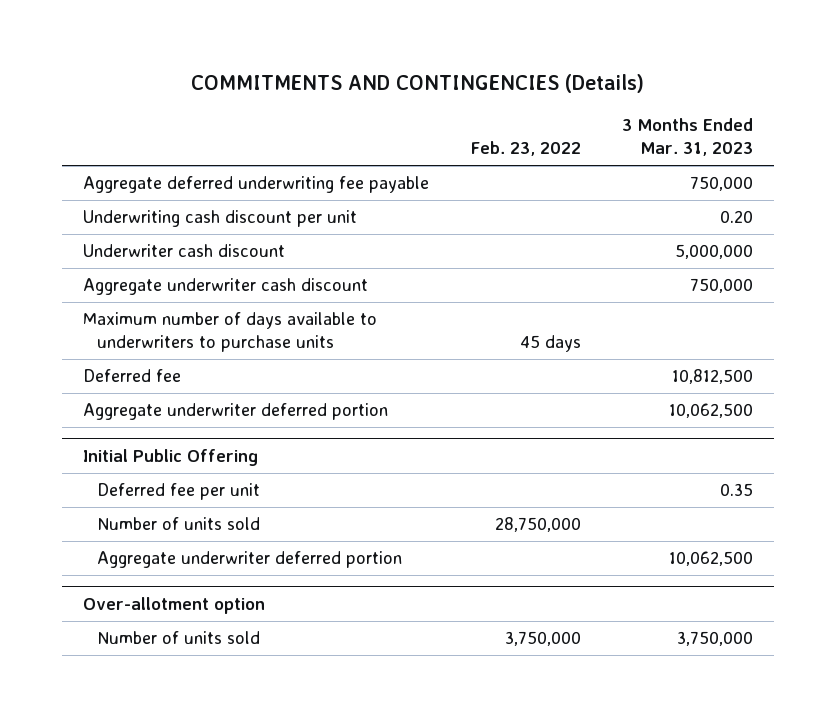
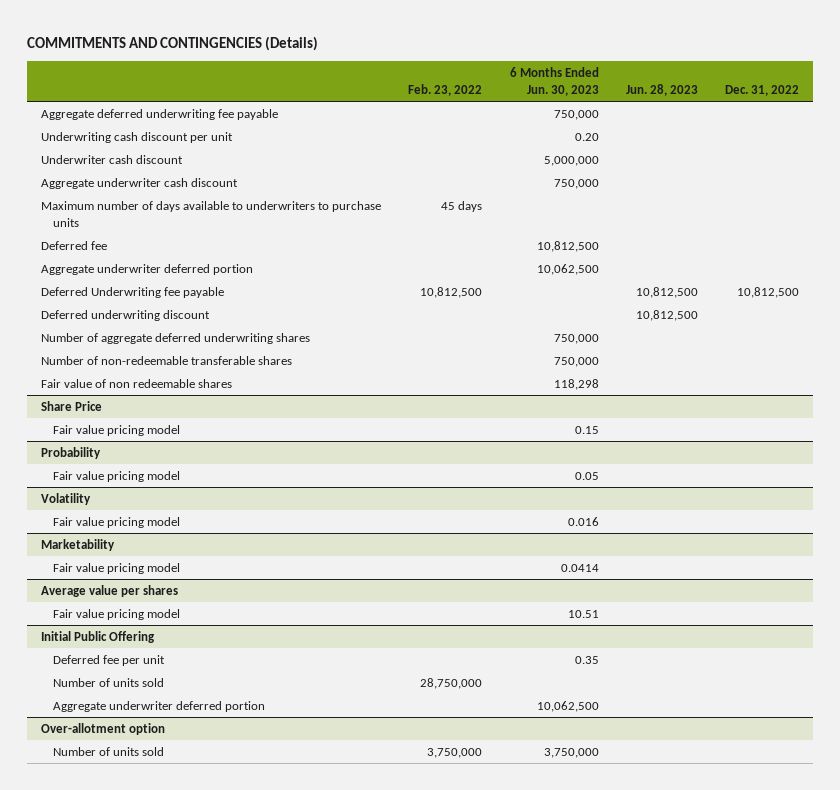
[622,118,754,157] 3 Months Ended Mar. 31, 2023 -> none
none -> [509,66,599,96] 6 Months Ended Jun. 30, 2023
none -> [625,83,698,96] Jun. 28, 2023
none -> [725,84,800,96] Dec. 31, 2022
none -> [41,286,225,298] Deferred Underwriting fee payable
none -> [41,309,211,321] Deferred underwriting discount
none -> [41,332,311,344] Number of aggregate deferred underwriting shares
none -> [41,355,293,365] Number of non-redeemable transferable shares
none -> [41,378,233,388] Fair value of non redeemable shares
none -> [41,400,103,411] Share Price
none -> [52,424,180,436] Fair value pricing model
none -> [41,446,102,459] Probability
none -> [52,470,180,482] Fair value pricing model
none -> [41,492,92,505] Volatility
none -> [52,516,180,528] Fair value pricing model
none -> [41,538,116,551] Marketability
none -> [52,562,180,574] Fair value pricing model
none -> [41,584,179,597] Average value per shares
none -> [52,608,180,620] Fair value pricing model

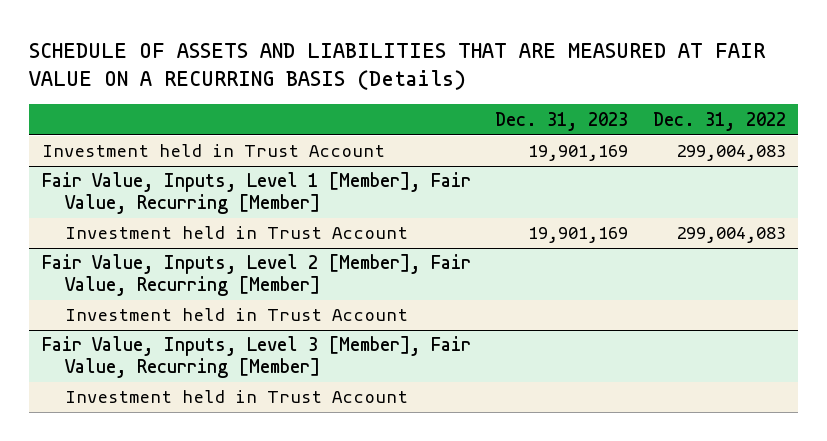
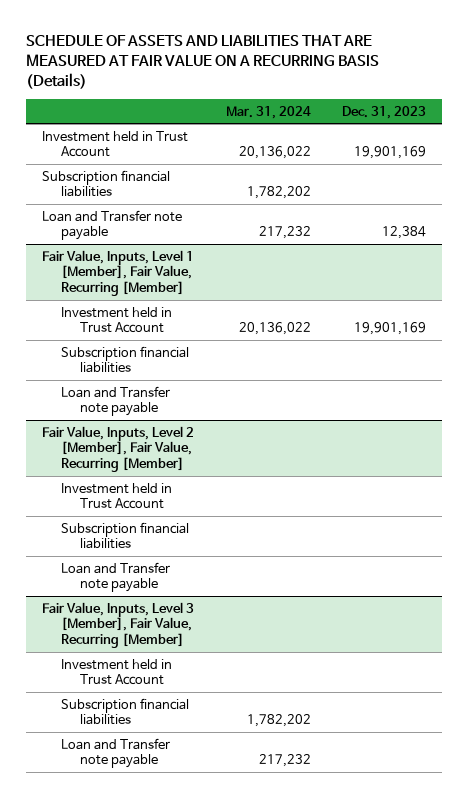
[652,111,786,131] Dec. 31, 2022 -> none
none -> [225,105,311,119] Mar. 31, 2024
none -> [42,170,171,198] Subscription financial liabilities
none -> [42,210,183,241] Loan and Transfer note payable
none -> [60,346,189,374] Subscription financial liabilities
none -> [60,386,170,417] Loan and Transfer note payable
none -> [60,522,189,550] Subscription financial liabilities
none -> [60,562,170,593] Loan and Transfer note payable
none -> [60,698,189,726] Subscription financial liabilities
none -> [60,738,170,769] Loan and Transfer note payable

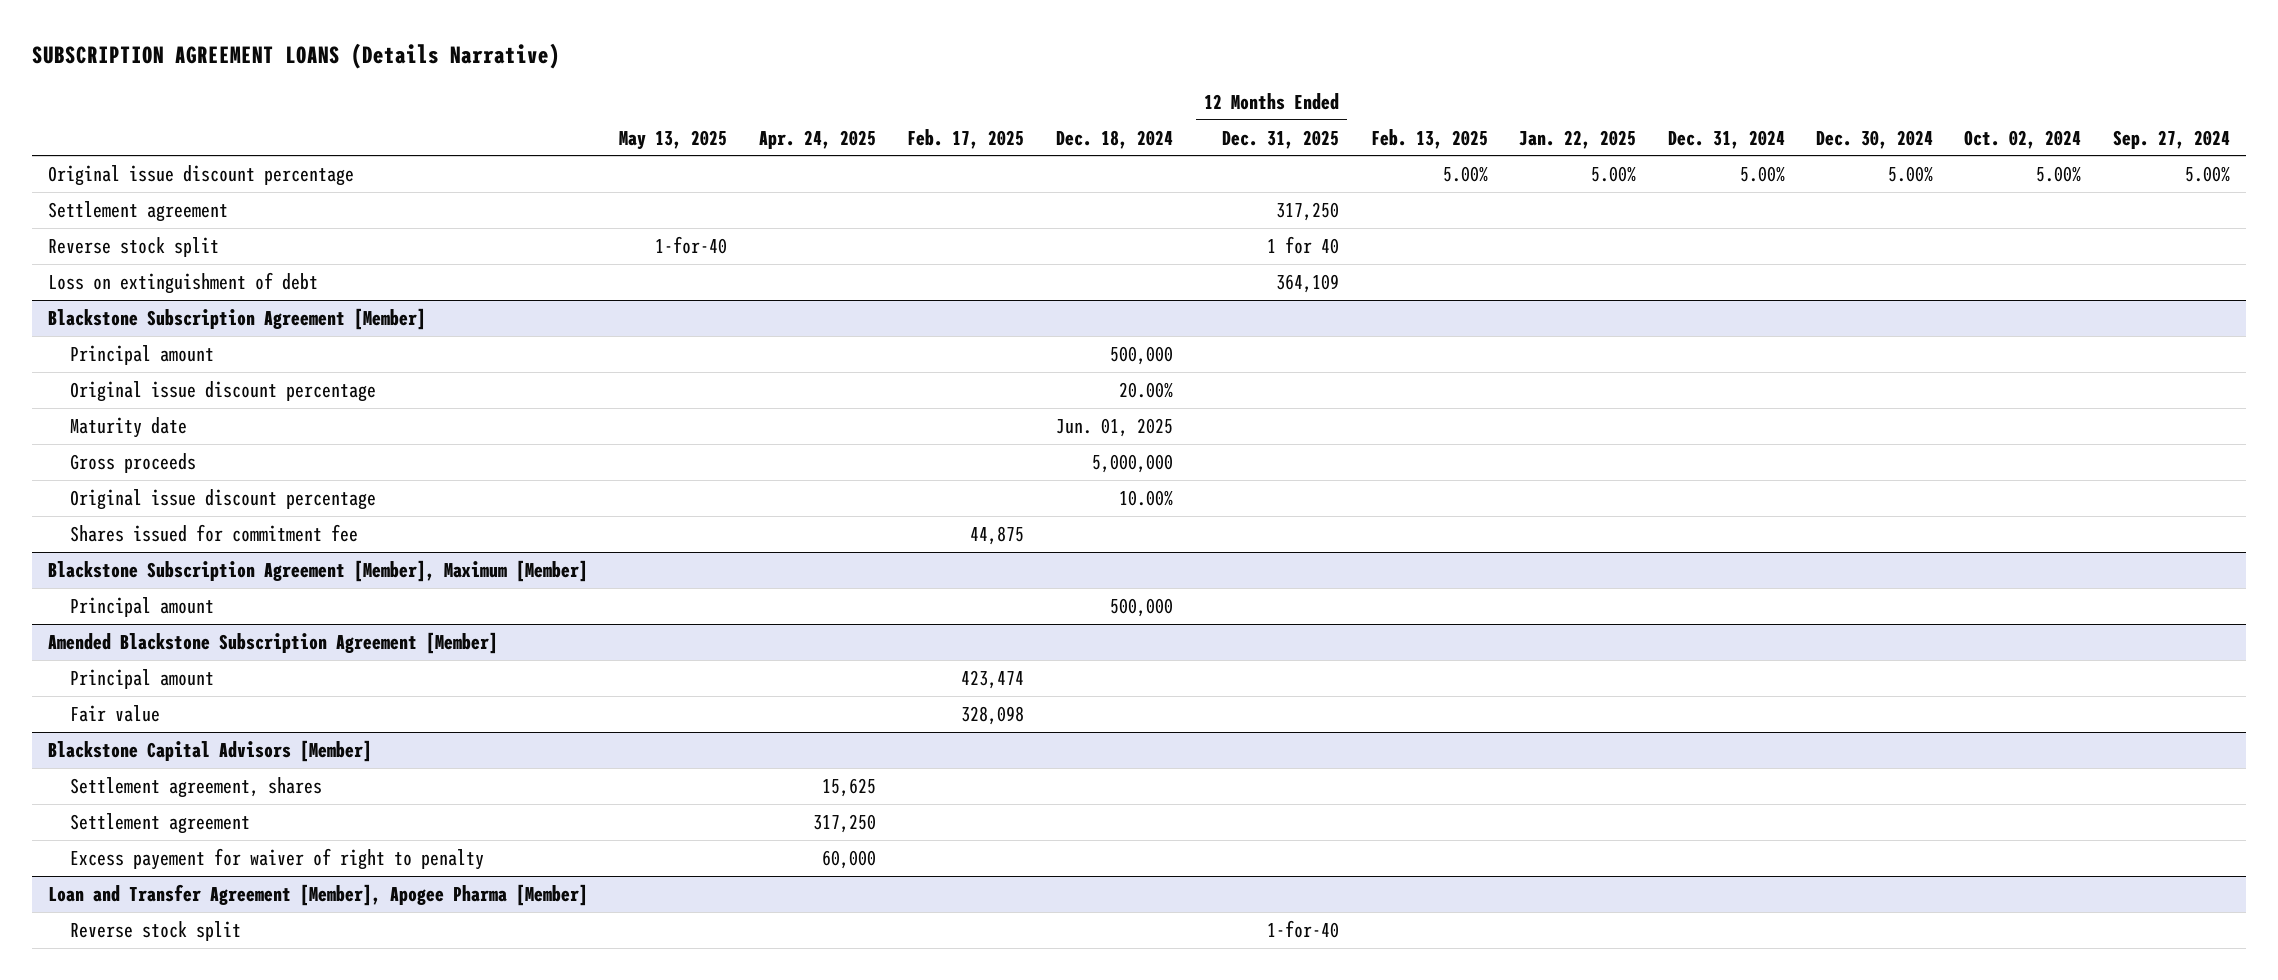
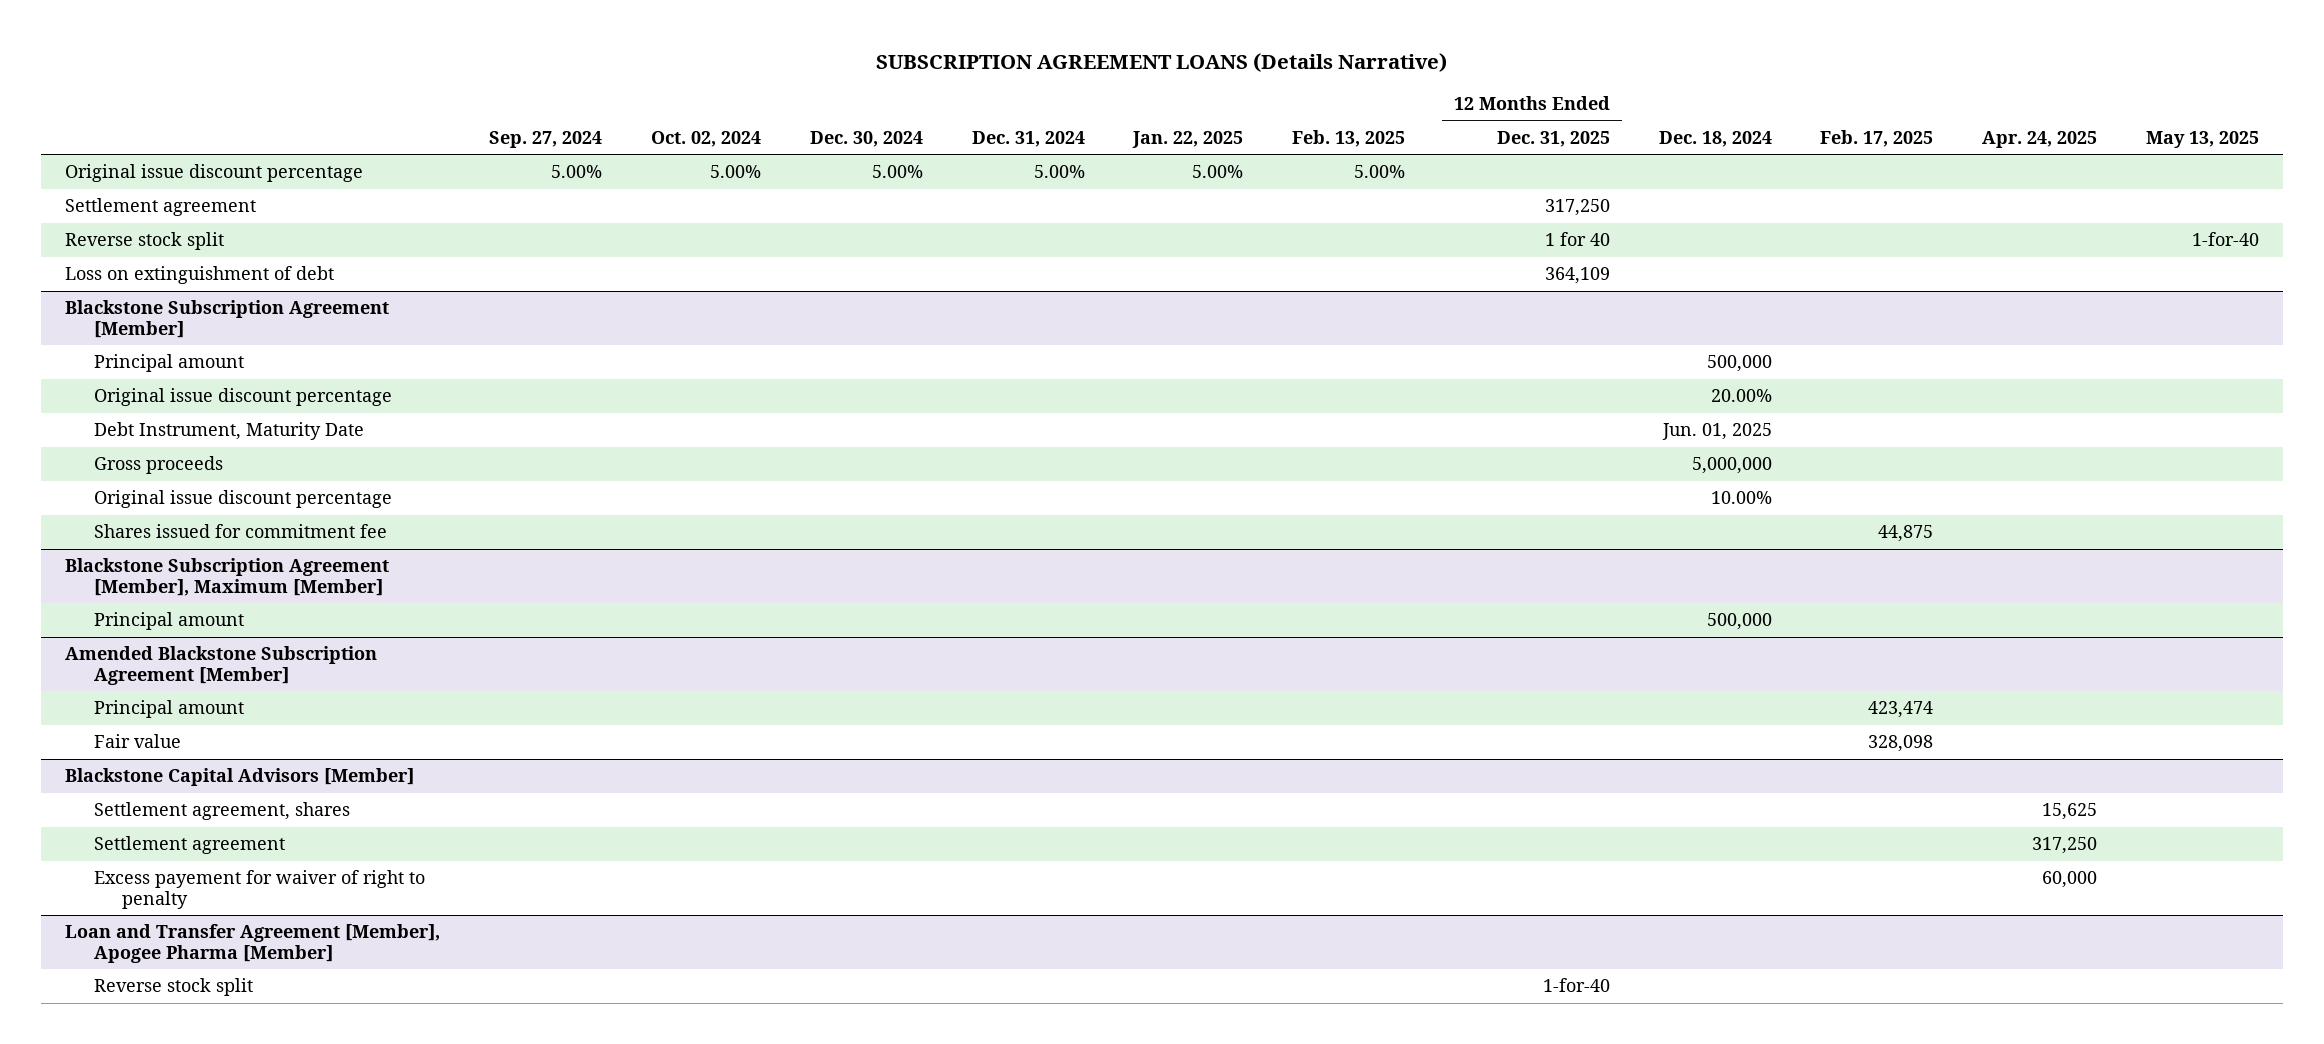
[70,417,188,439] Maturity date -> [93,422,364,441] Debt Instrument, Maturity Date

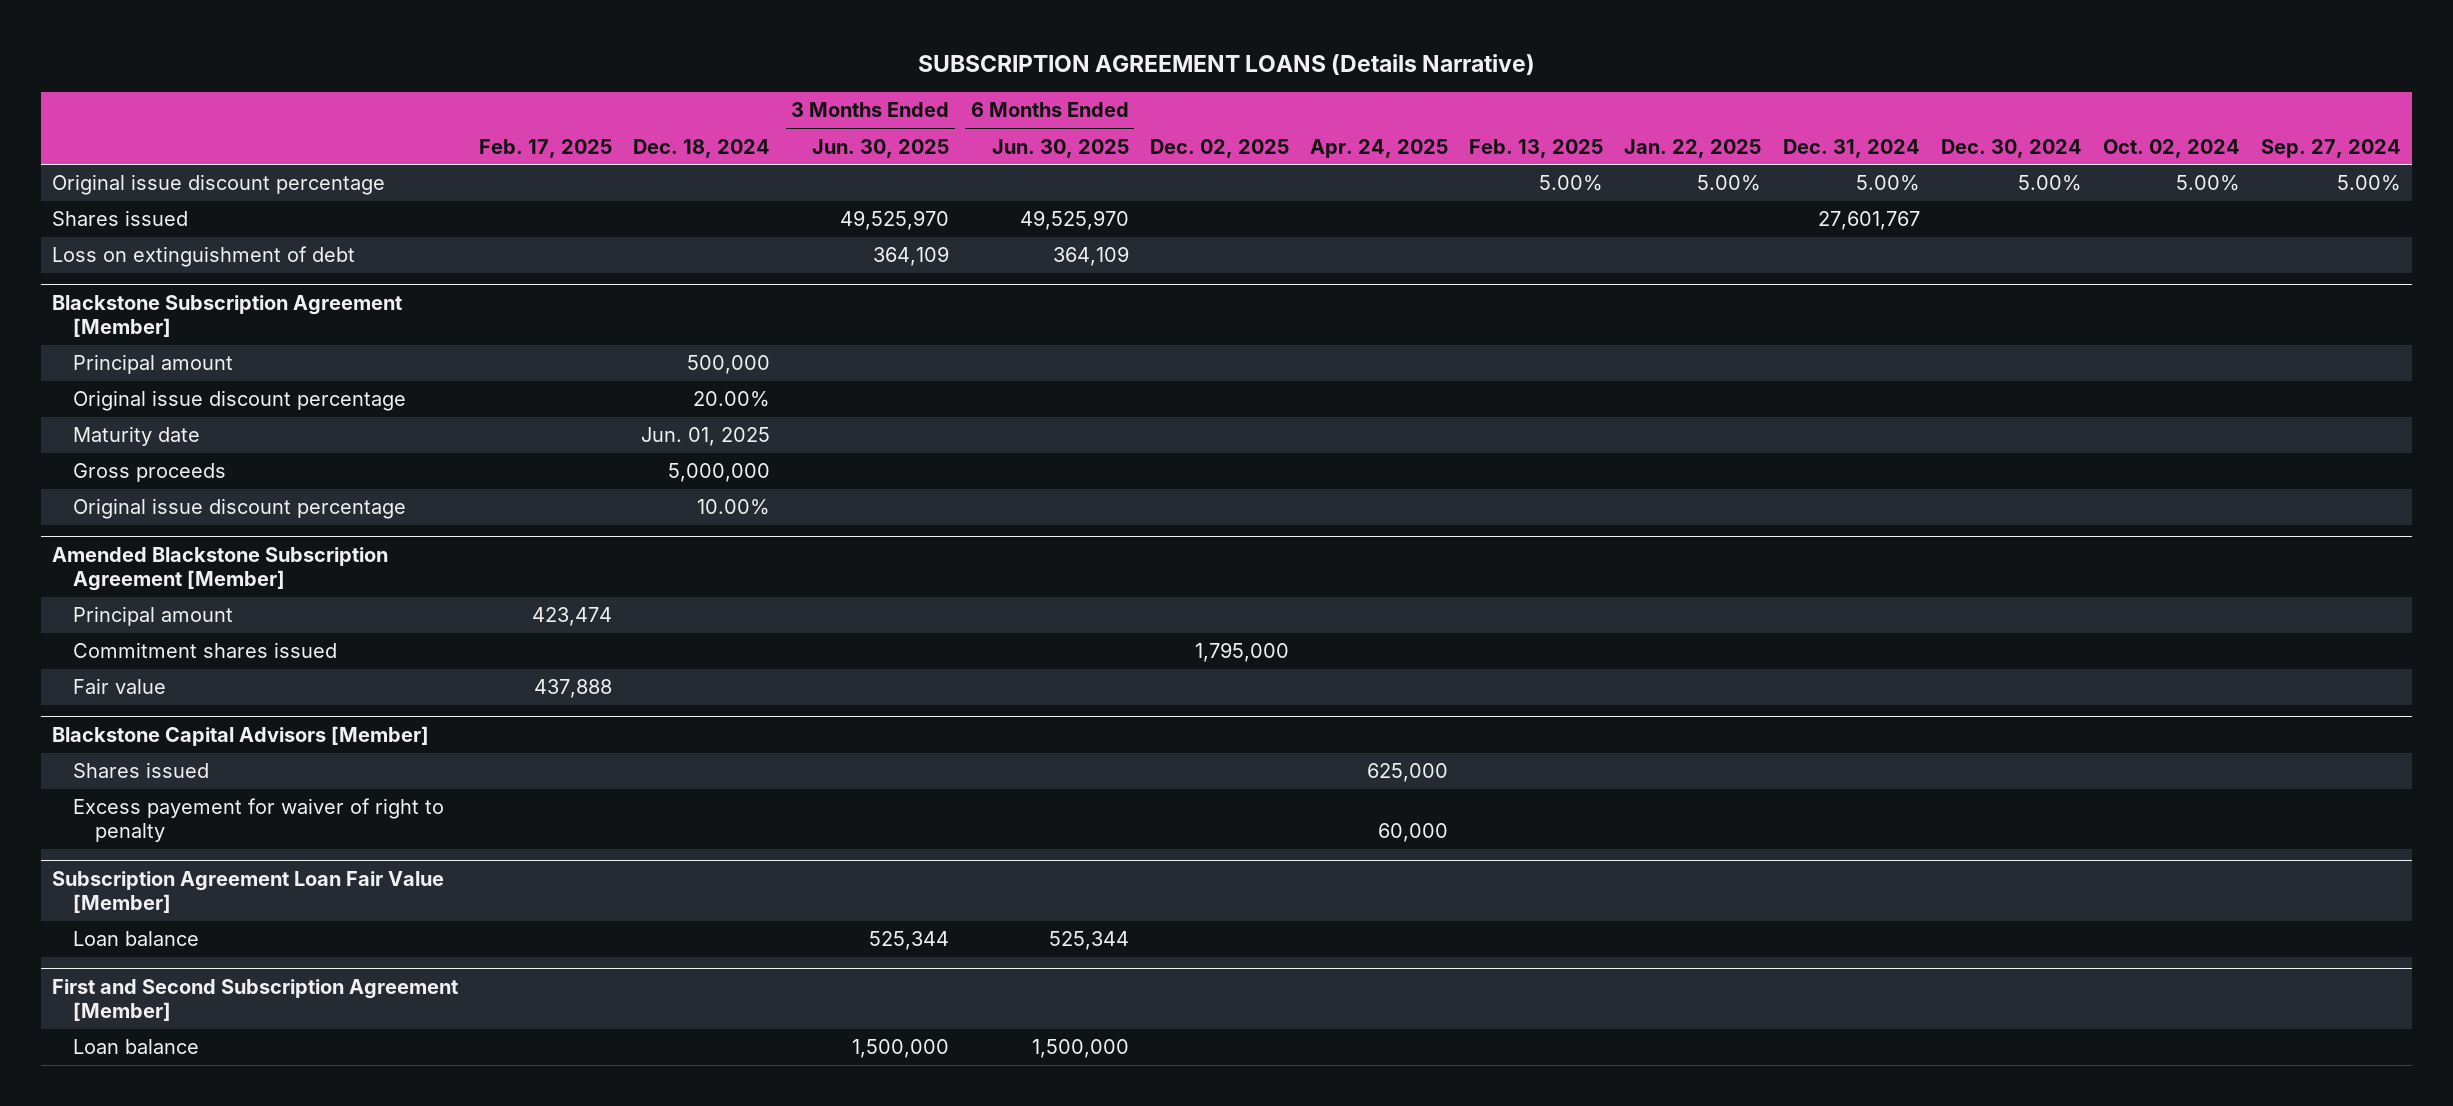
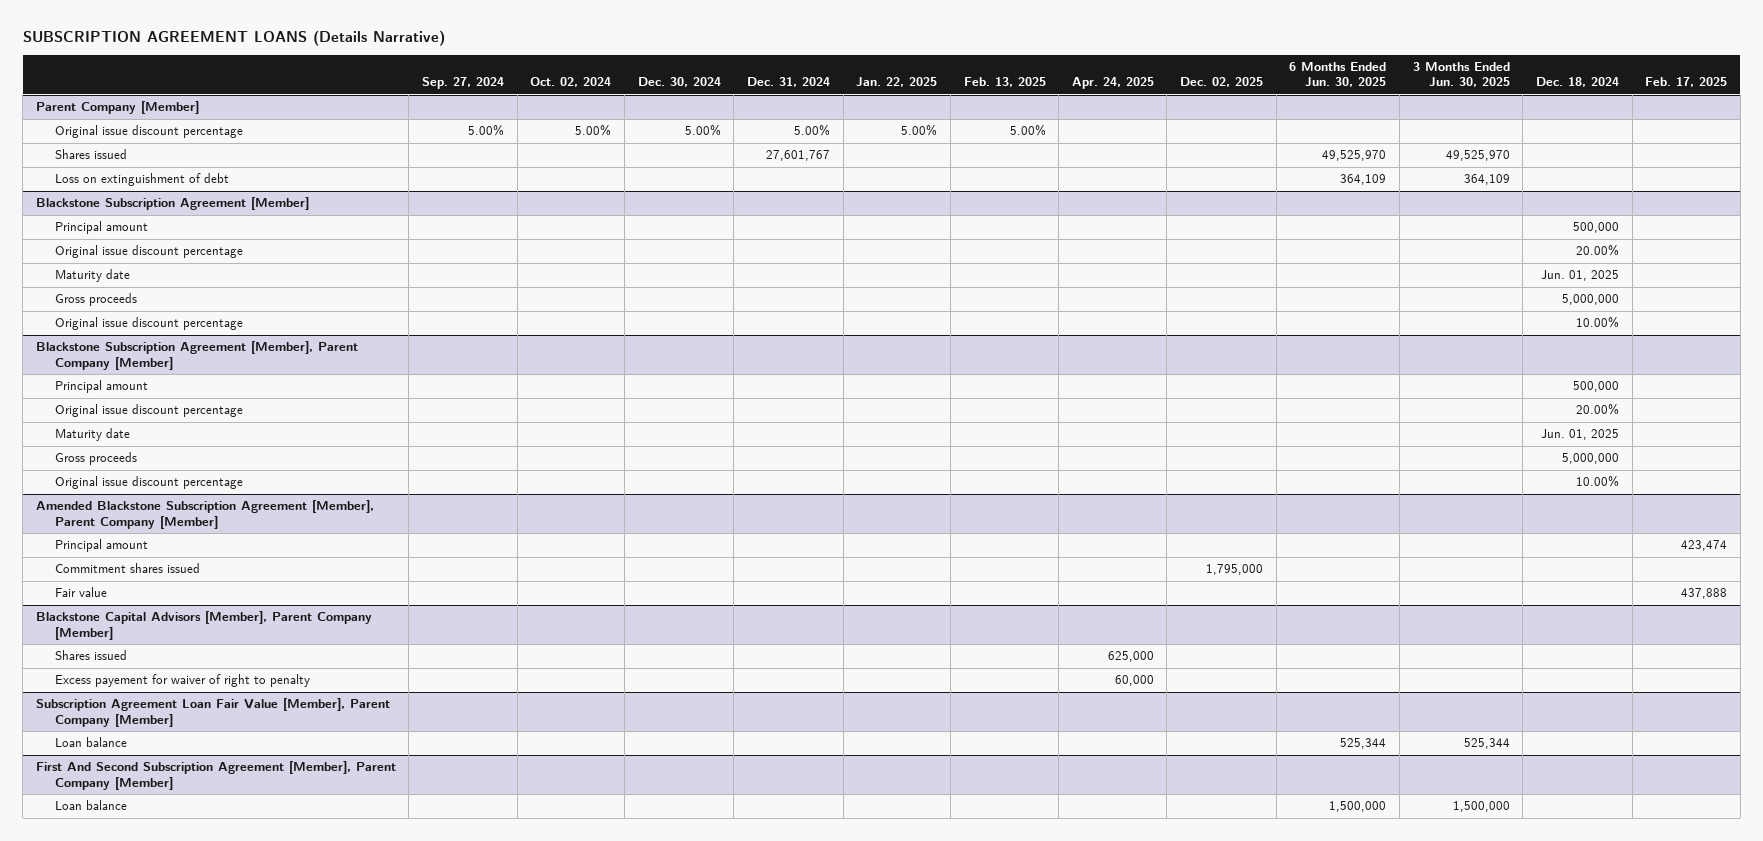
none -> [35,101,199,115] Parent Company [Member]
none -> [35,341,358,370] Blackstone Subscription Agreement [Member], Parent Company [Member]
none -> [55,380,149,394] Principal amount
none -> [55,404,244,418] Original issue discount percentage
none -> [55,428,131,442] Maturity date
none -> [55,452,138,466] Gross proceeds
none -> [55,476,244,490] Original issue discount percentage
[51,547,388,592] Amended Blackstone Subscription Agreement [Member] -> [35,500,374,529] Amended Blackstone Subscription Agreement [Member], Parent Company [Member]
[51,726,429,747] Blackstone Capital Advisors [Member] -> [35,611,372,640] Blackstone Capital Advisors [Member], Parent Company [Member]
[51,871,444,914] Subscription Agreement Loan Fair Value [Member] -> [35,698,390,727] Subscription Agreement Loan Fair Value [Member], Parent Company [Member]
[51,979,458,1022] First and Second Subscription Agreement [Member] -> [35,761,396,790] First And Second Subscription Agreement [Member], Parent Company [Member]

